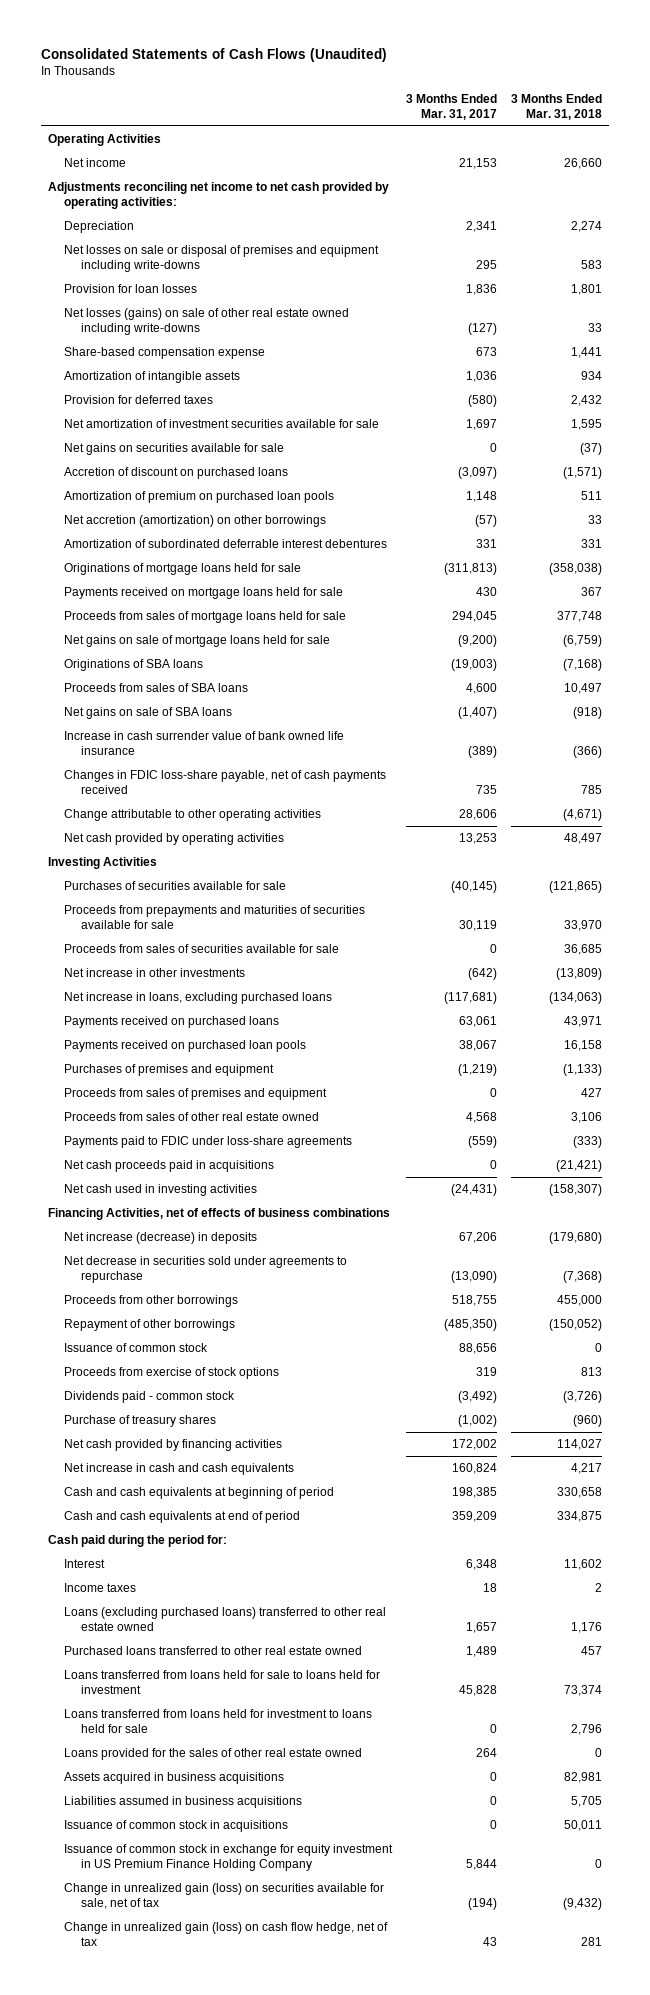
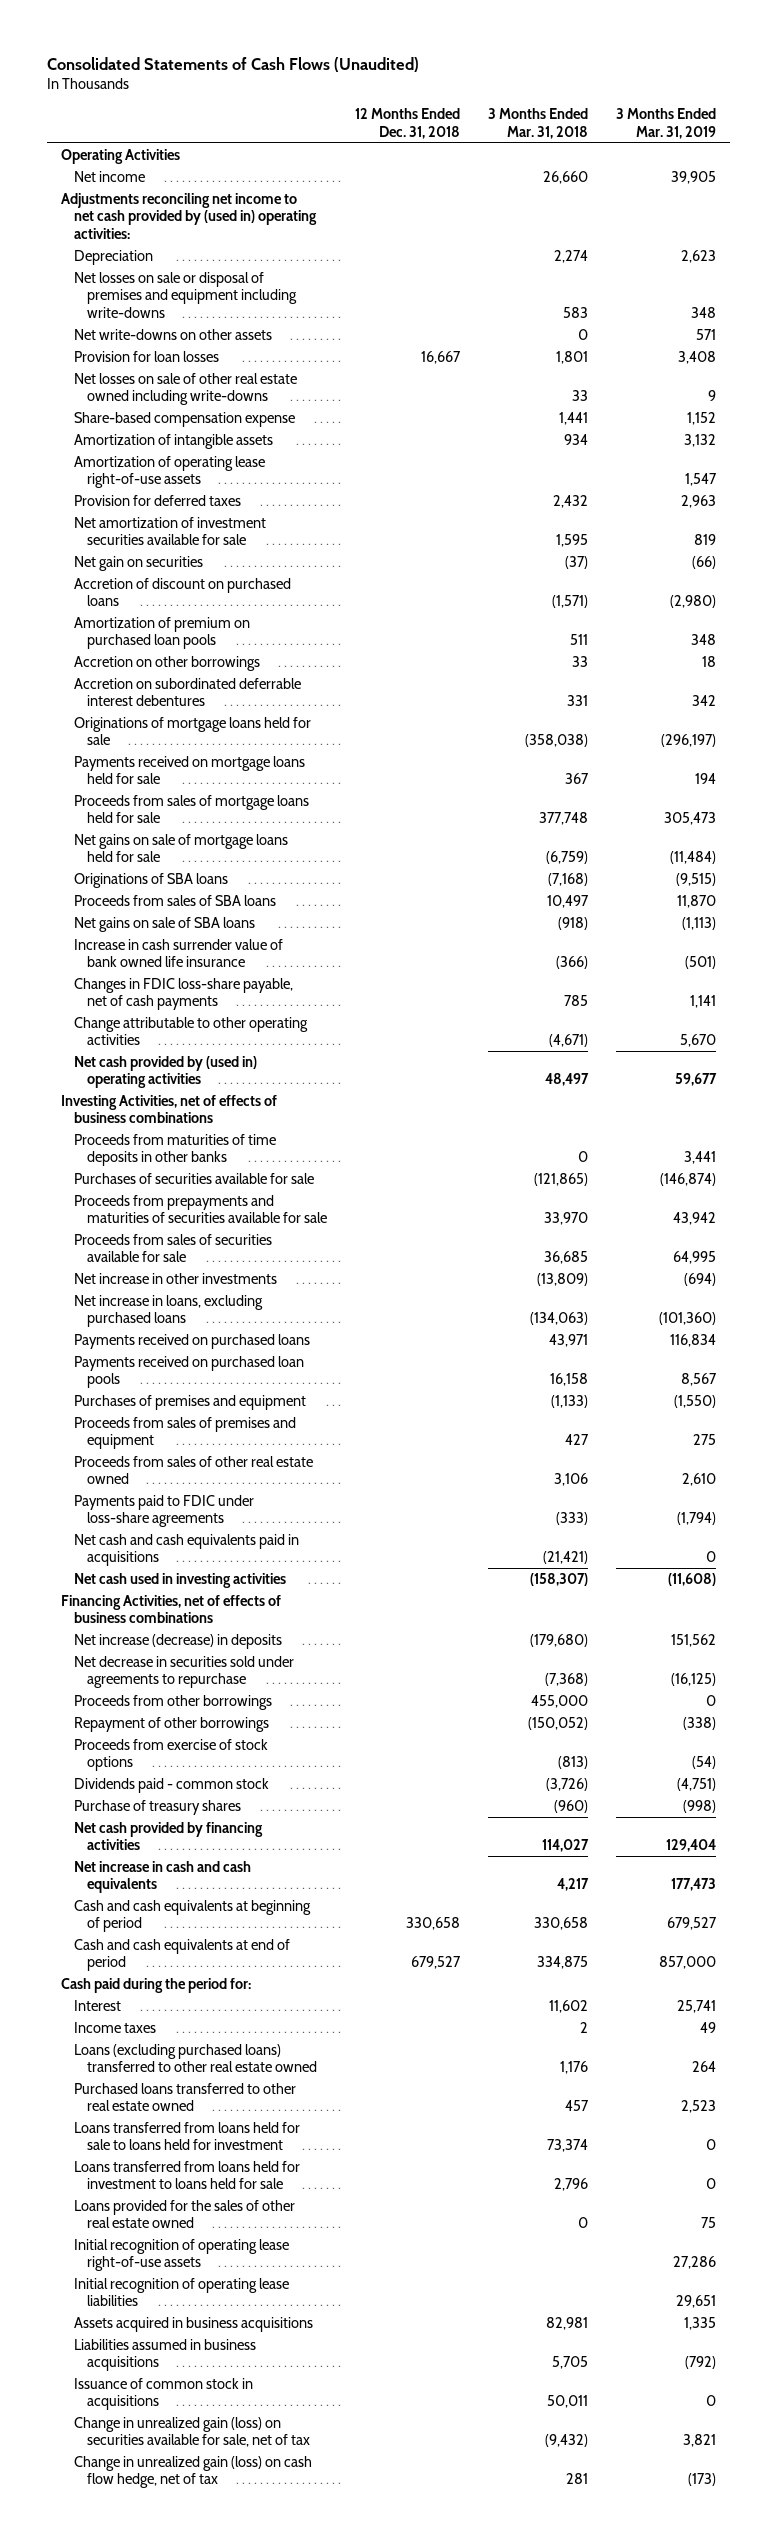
[406,93,498,120] 3 Months Ended Mar. 31, 2017 -> none
none -> [354,108,460,139] 12 Months Ended Dec. 31, 2018
none -> [615,108,716,139] 3 Months Ended Mar. 31, 2019
[47,182,389,209] Adjustments reconciling net income to net cash provided by operating activities: -> [61,192,318,239] Adjustments reconciling net income to net cash provided by (used in) operating activities:
none -> [74,328,273,340] Net write-downs on other assets
[64,308,350,335] Net losses (gains) on sale of other real estate owned including write-downs -> [74,372,298,406] Net losses on sale of other real estate owned including write-downs
none -> [74,455,266,489] Amortization of operating lease right-of-use assets
[64,443,285,456] Net gains on securities available for sale -> [74,555,204,571] Net gain on securities
[64,515,327,528] Net accretion (amortization) on other borrowings -> [74,655,261,671] Accretion on other borrowings
[64,539,388,549] Amortization of subordinated deferrable interest debentures -> [74,677,302,707] Accretion on subordinated deferrable interest debentures
[64,770,387,794] Changes in FDIC loss-share payable, net of cash payments received -> [74,977,294,1011] Changes in FDIC loss-share payable, net of cash payments
[64,833,285,846] Net cash provided by operating activities -> [74,1055,258,1089] Net cash provided by (used in) operating activities
[47,857,157,870] Investing Activities -> [61,1094,278,1124] Investing Activities, net of effects of business combinations
none -> [74,1133,277,1167] Proceeds from maturities of time deposits in other banks
[64,1160,275,1173] Net cash proceeds paid in acquisitions -> [74,1533,300,1567] Net cash and cash equivalents paid in acquisitions
[64,1343,209,1353] Issuance of common stock -> none
[581,1367,603,1377] 813 -> [557,1756,588,1770] (813)
none -> [74,2238,290,2272] Initial recognition of operating lease right-of-use assets
none -> [74,2277,290,2307] Initial recognition of operating lease liabilities
[64,1844,394,1871] Issuance of common stock in exchange for equity investment in US Premium Finance Holding Company -> none

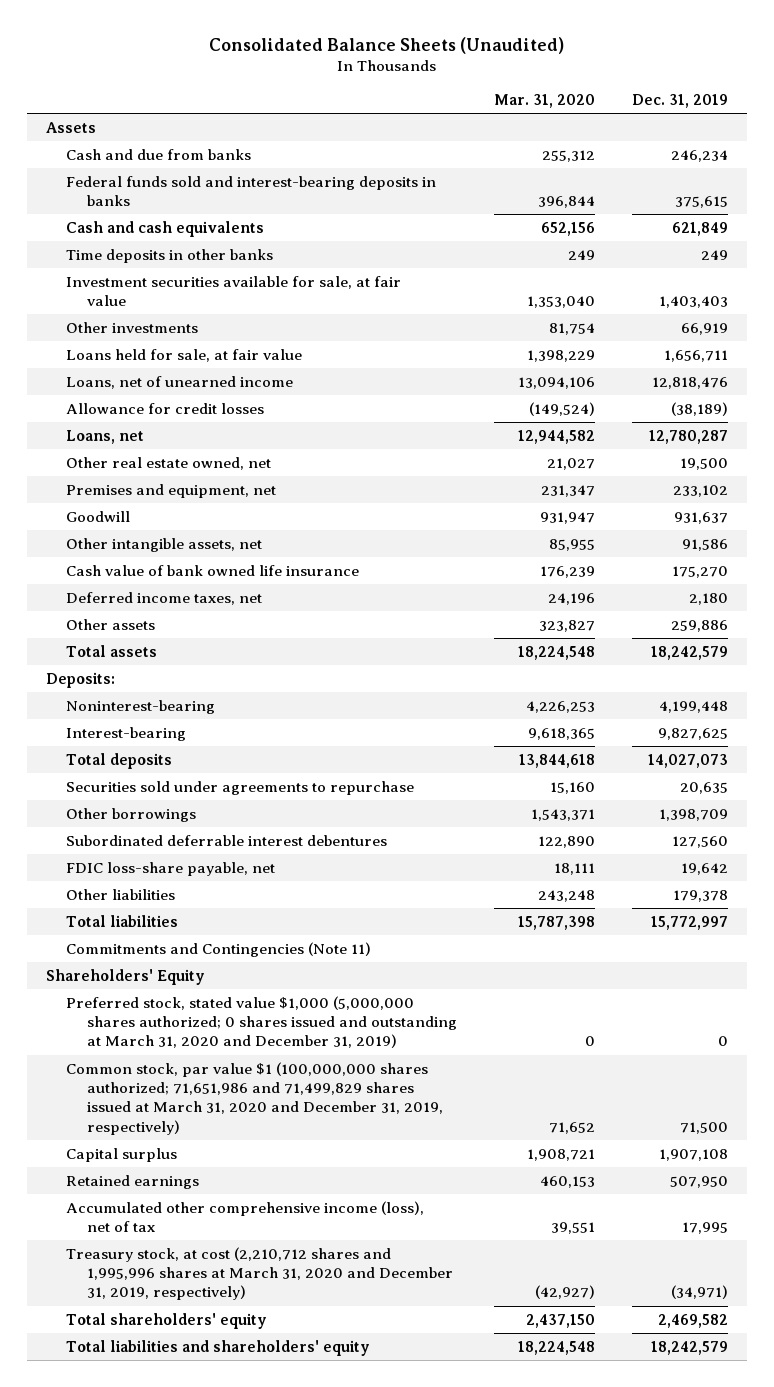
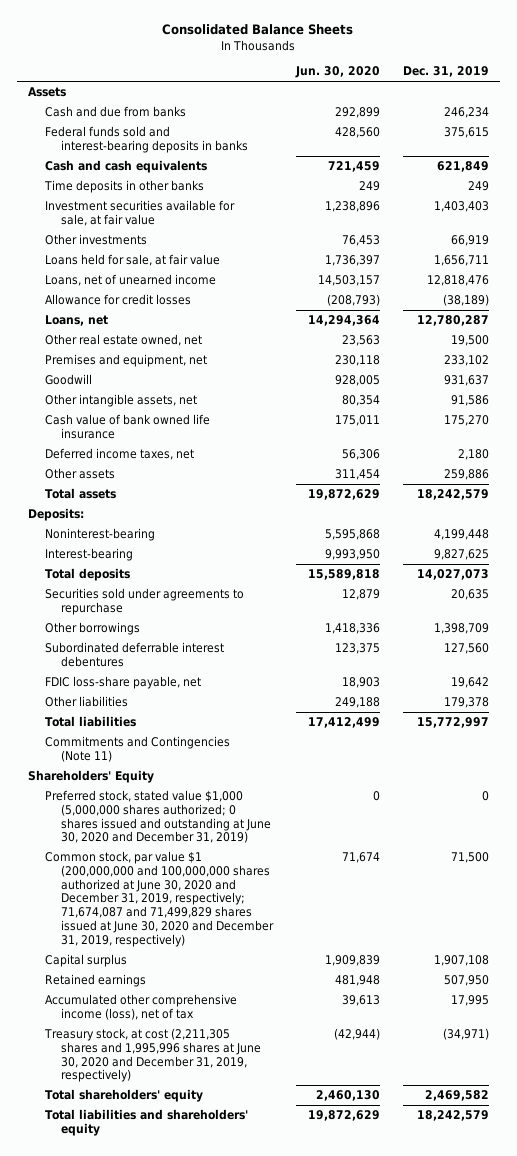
[208,36,564,54] Consolidated Balance Sheets (Unaudited) -> [162,24,354,36] Consolidated Balance Sheets
[493,94,595,109] Mar. 31, 2020 -> none
none -> [294,66,380,79] Jun. 30, 2020
[66,995,457,1049] Preferred stock, stated value $1,000 (5,000,000 shares authorized; 0 shares issued and outstanding at March 31, 2020 and December 31, 2019) -> [44,790,272,844] Preferred stock, stated value $1,000 (5,000,000 shares authorized; 0 shares issued and outstanding at June 30, 2020 and December 31, 2019)
[66,1061,443,1135] Common stock, par value $1 (100,000,000 shares authorized; 71,651,986 and 71,499,829 shares issued at March 31, 2020 and December 31, 2019, respectively) -> [44,851,275,947] Common stock, par value $1 (200,000,000 and 100,000,000 shares authorized at June 30, 2020 and December 31, 2019, respectively; 71,674,087 and 71,499,829 shares issued at June 30, 2020 and December 31, 2019, respectively)
[66,1246,453,1301] Treasury stock, at cost (2,210,712 shares and 1,995,996 shares at March 31, 2020 and December 31, 2019, respectively) -> [43,1028,262,1083] Treasury stock, at cost (2,211,305 shares and 1,995,996 shares at June 30, 2020 and December 31, 2019, respectively)

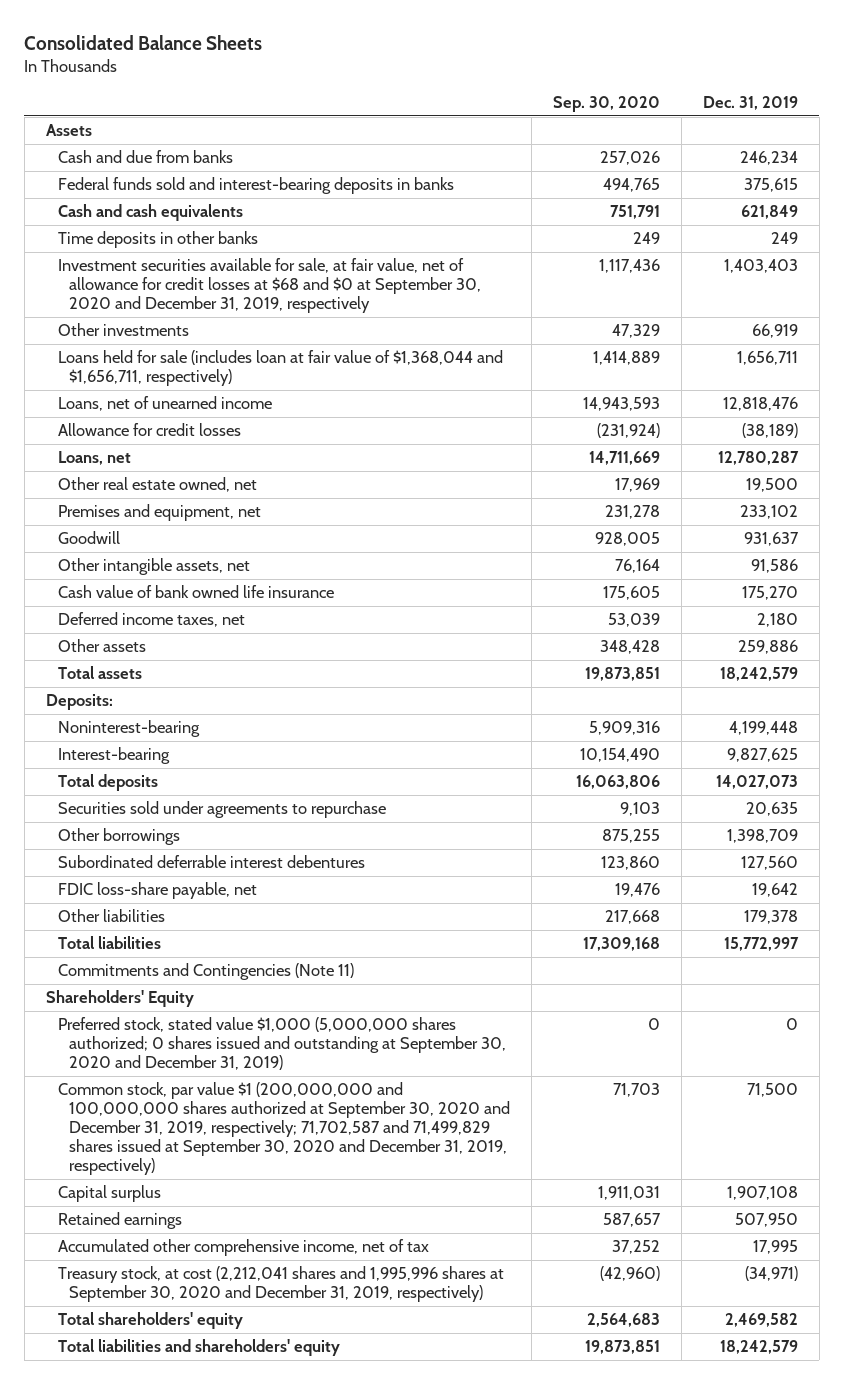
[294,66,380,79] Jun. 30, 2020 -> none
none -> [552,96,660,113] Sep. 30, 2020
[44,200,235,226] Investment securities available for sale, at fair value -> [57,258,482,314] Investment securities available for sale, at fair value, net of allowance for credit losses at $68 and $0 at September 30, 2020 and December 31, 2019, respectively
[44,254,220,267] Loans held for sale, at fair value -> [57,350,503,387] Loans held for sale (includes loan at fair value of $1,368,044 and $1,656,711, respectively)
[44,790,272,844] Preferred stock, stated value $1,000 (5,000,000 shares authorized; 0 shares issued and outstanding at June 30, 2020 and December 31, 2019) -> [57,1017,507,1071] Preferred stock, stated value $1,000 (5,000,000 shares authorized; 0 shares issued and outstanding at September 30, 2020 and December 31, 2019)
[44,851,275,947] Common stock, par value $1 (200,000,000 and 100,000,000 shares authorized at June 30, 2020 and December 31, 2019, respectively; 71,674,087 and 71,499,829 shares issued at June 30, 2020 and December 31, 2019, respectively) -> [57,1082,511,1176] Common stock, par value $1 (200,000,000 and 100,000,000 shares authorized at September 30, 2020 and December 31, 2019, respectively; 71,702,587 and 71,499,829 shares issued at September 30, 2020 and December 31, 2019, respectively)
[44,994,237,1020] Accumulated other comprehensive income (loss), net of tax -> [57,1239,429,1257] Accumulated other comprehensive income, net of tax
[43,1028,262,1083] Treasury stock, at cost (2,211,305 shares and 1,995,996 shares at June 30, 2020 and December 31, 2019, respectively) -> [57,1266,504,1303] Treasury stock, at cost (2,212,041 shares and 1,995,996 shares at September 30, 2020 and December 31, 2019, respectively)

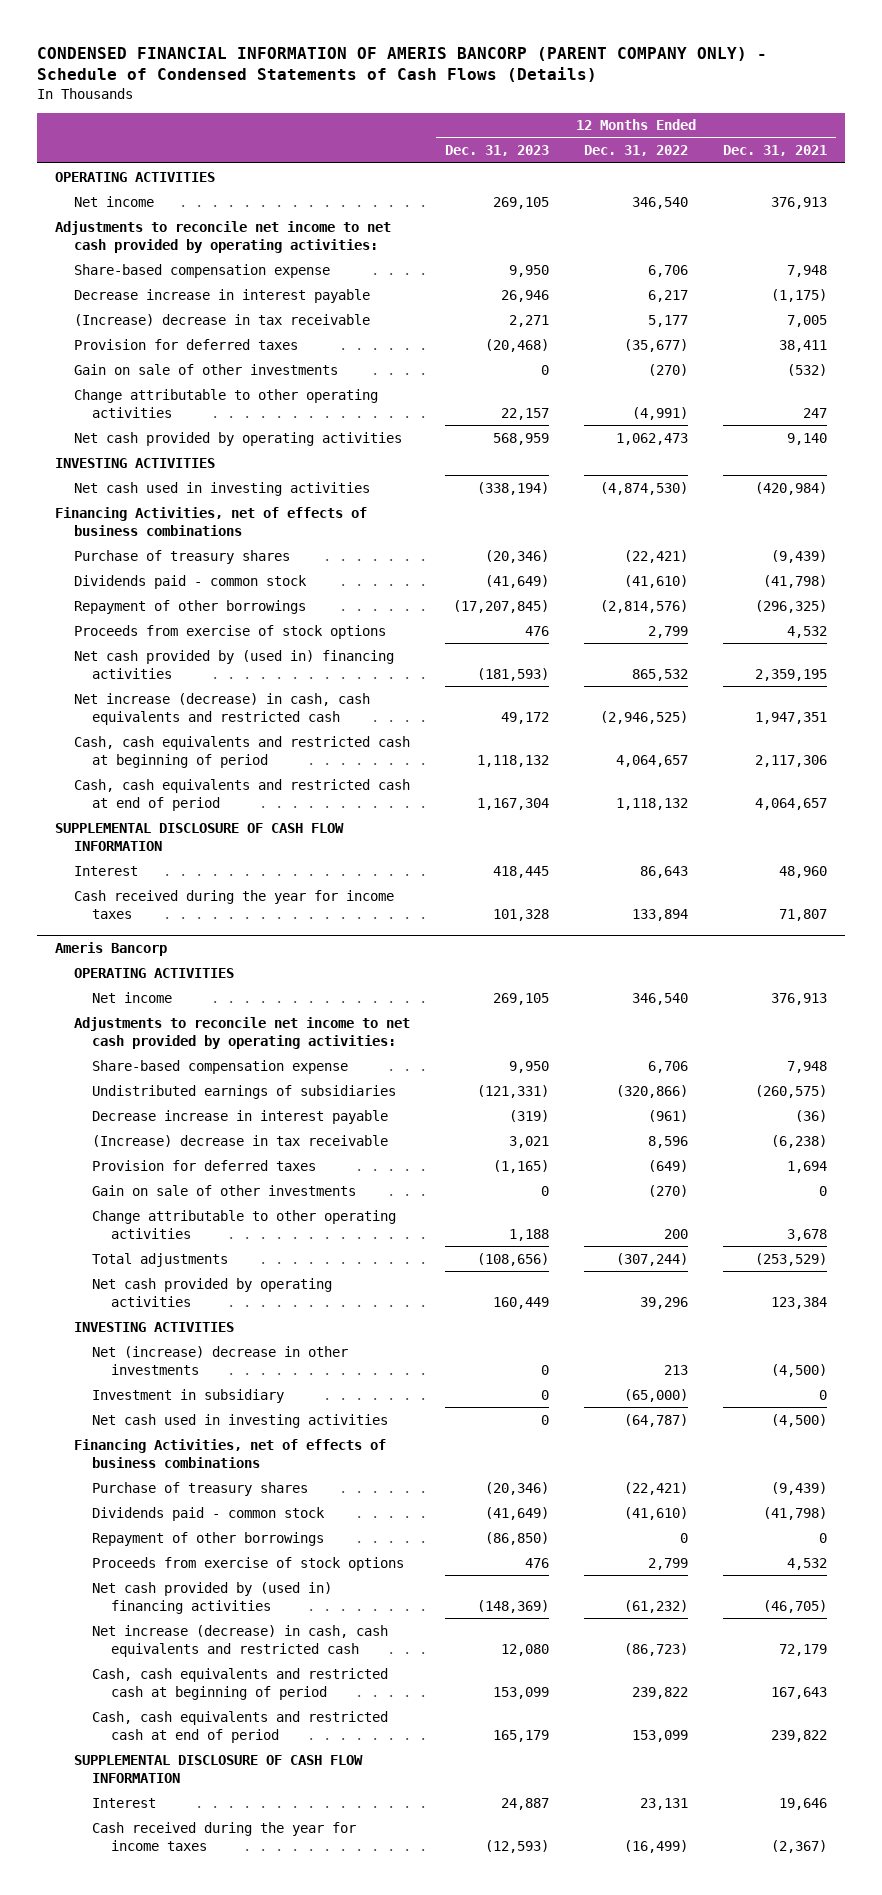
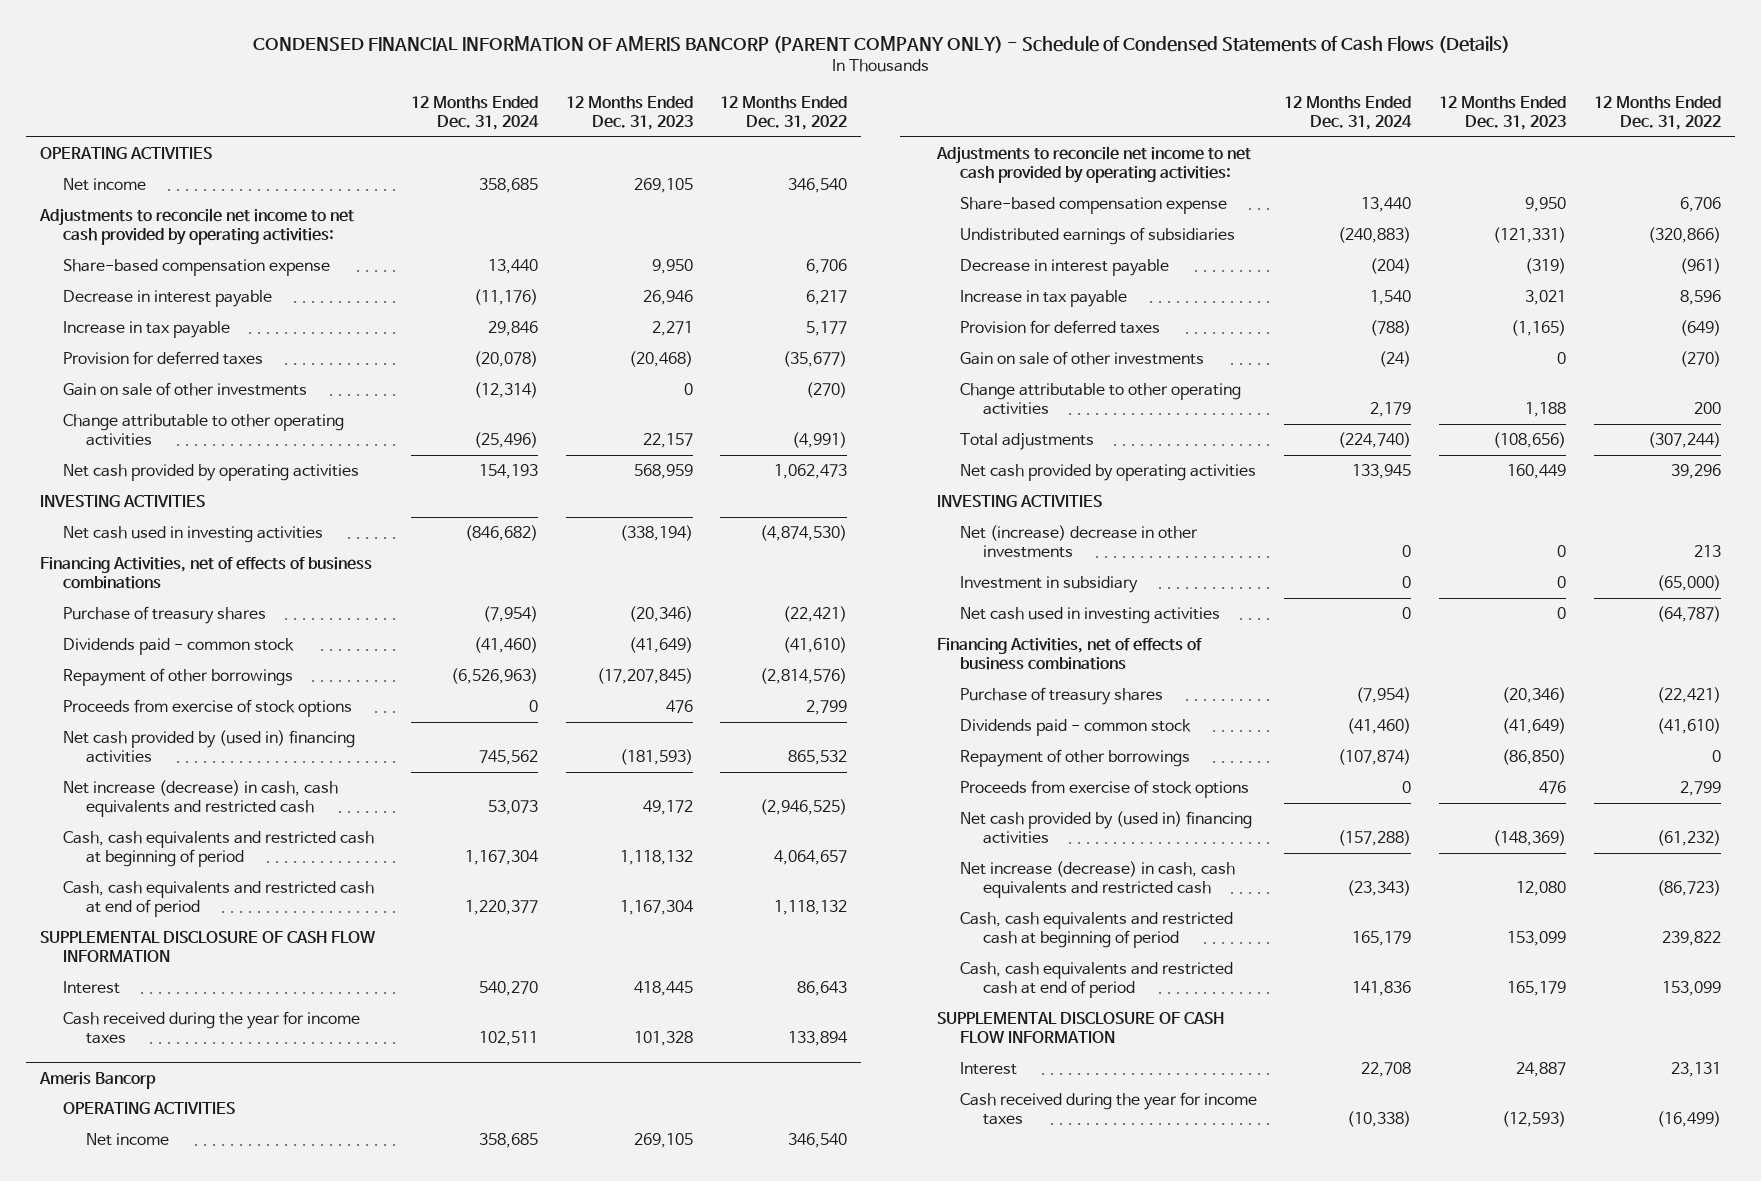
[722,145,827,157] Dec. 31, 2021 -> none
none -> [410,95,539,130] 12 Months Ended Dec. 31, 2024
[73,288,370,303] Decrease increase in interest payable -> [63,290,273,308] Decrease in interest payable
[73,313,370,326] (Increase) decrease in tax receivable -> [63,321,231,339] Increase in tax payable
[92,1109,389,1124] Decrease increase in interest payable -> [959,259,1169,277] Decrease in interest payable
[92,1134,389,1147] (Increase) decrease in tax receivable -> [959,290,1127,308] Increase in tax payable

